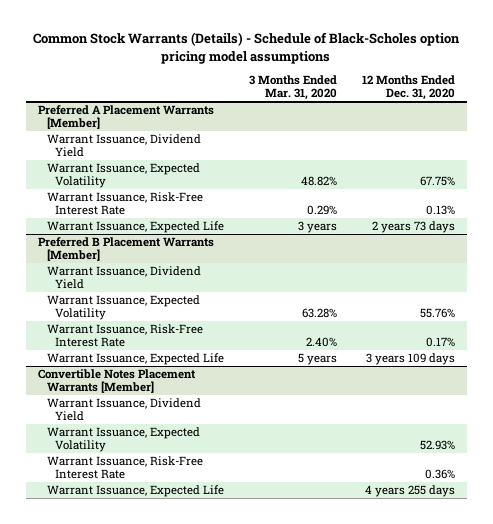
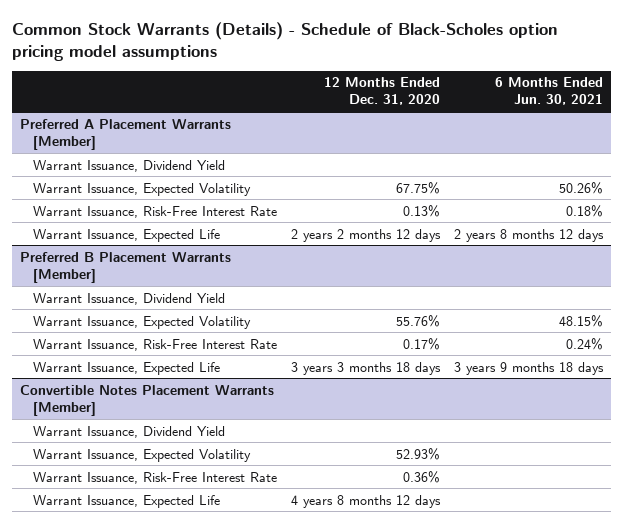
[248,75,337,101] 3 Months Ended Mar. 31, 2020 -> none
none -> [495,77,604,106] 6 Months Ended Jun. 30, 2021
[371,221,455,234] 2 years 73 days -> [291,228,442,242] 2 years 2 months 12 days
[365,353,455,366] 3 years 109 days -> [291,361,442,375] 3 years 3 months 18 days
[364,485,455,498] 4 years 255 days -> [291,494,442,508] 4 years 8 months 12 days

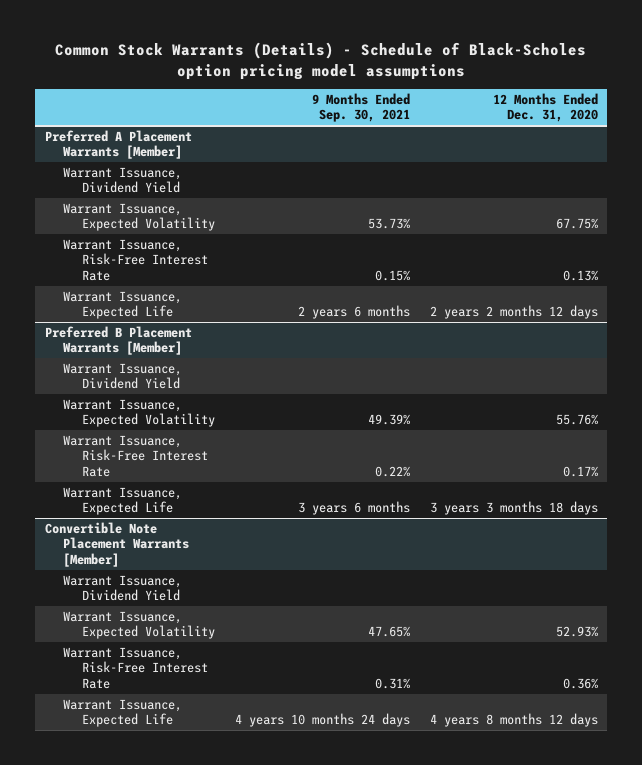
[495,77,604,106] 6 Months Ended Jun. 30, 2021 -> none
none -> [311,92,410,123] 9 Months Ended Sep. 30, 2021
[19,384,274,416] Convertible Notes Placement Warrants [Member] -> [44,522,190,567] Convertible Note Placement Warrants [Member]

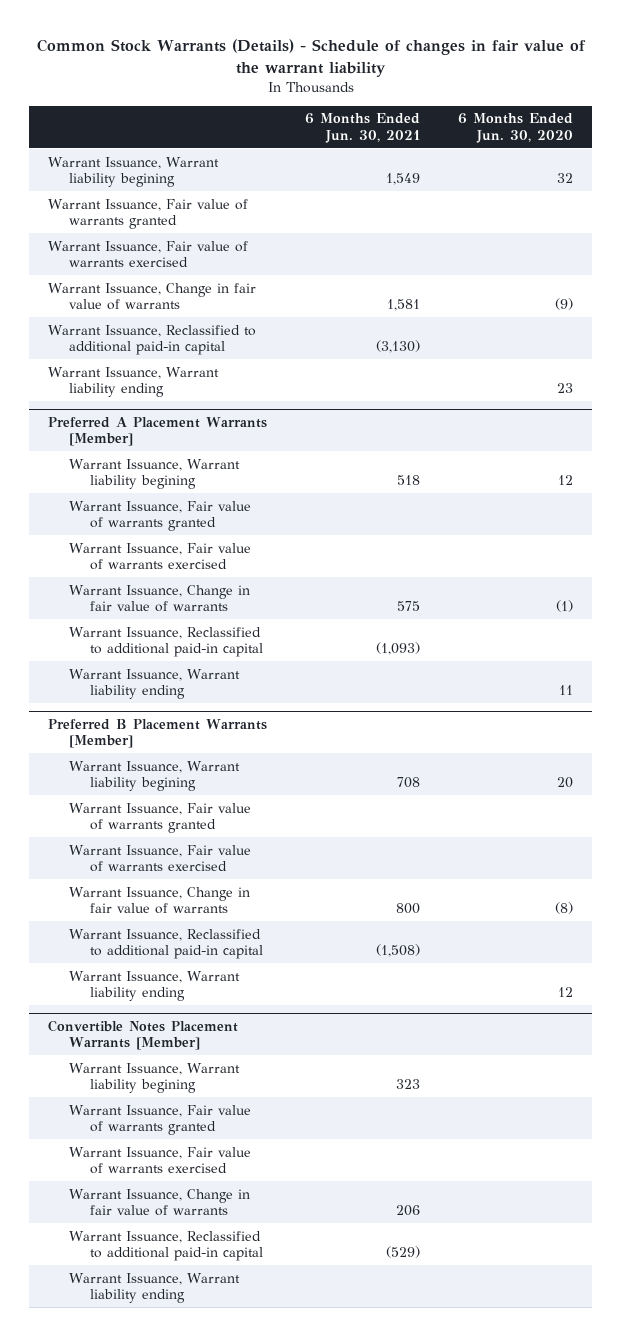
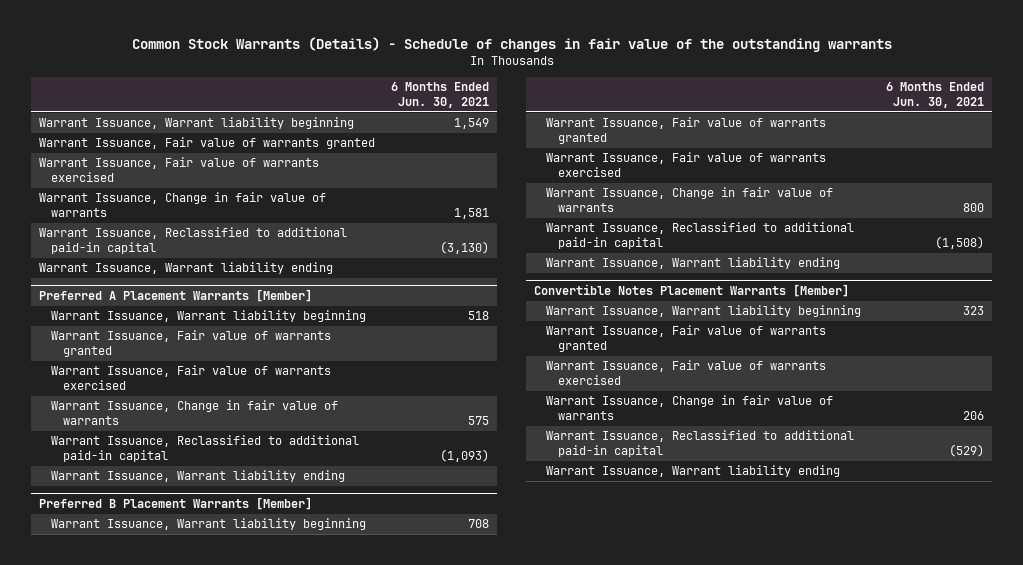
[36,38,586,77] Common Stock Warrants (Details) - Schedule of changes in fair value of the warrant liability -> [131,37,892,53] Common Stock Warrants (Details) - Schedule of changes in fair value of the outstanding warrants
[458,113,574,143] 6 Months Ended Jun. 30, 2020 -> none
[47,156,219,188] Warrant Issuance, Warrant liability begining -> [39,117,355,130] Warrant Issuance, Warrant liability beginning
[69,458,241,490] Warrant Issuance, Warrant liability begining -> [51,310,367,323] Warrant Issuance, Warrant liability beginning
[69,760,241,792] Warrant Issuance, Warrant liability begining -> [51,518,367,531] Warrant Issuance, Warrant liability beginning
[69,1062,241,1094] Warrant Issuance, Warrant liability begining -> [545,305,861,318] Warrant Issuance, Warrant liability beginning

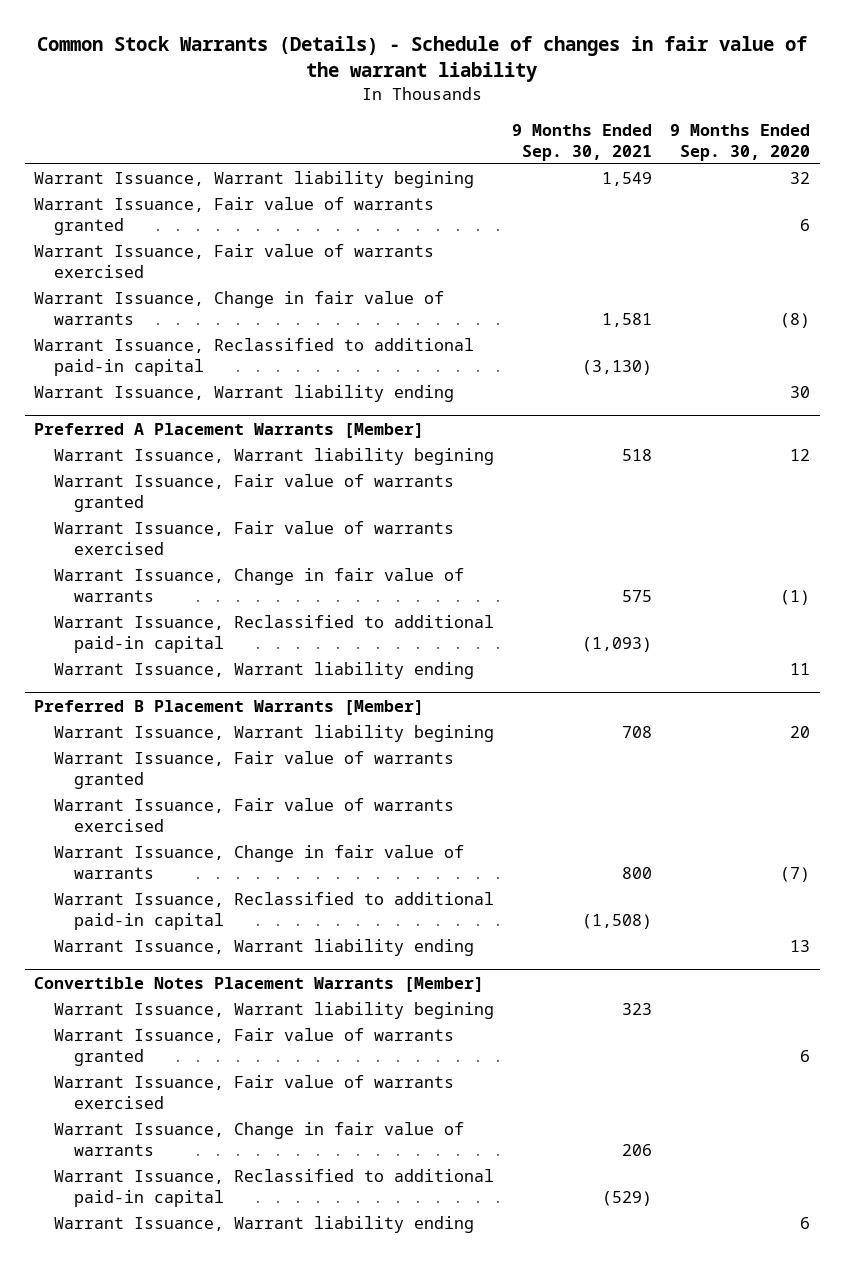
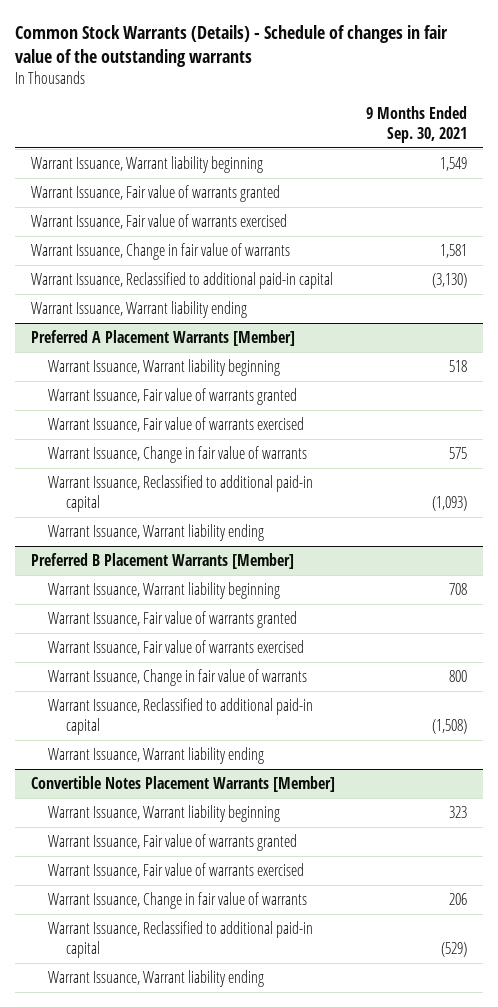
[37,36,809,83] Common Stock Warrants (Details) - Schedule of changes in fair value of the warrant liability -> [15,25,449,67] Common Stock Warrants (Details) - Schedule of changes in fair value of the outstanding warrants
[670,123,811,161] 9 Months Ended Sep. 30, 2020 -> none
[34,171,475,189] Warrant Issuance, Warrant liability begining -> [30,155,263,173] Warrant Issuance, Warrant liability beginning
[54,448,495,466] Warrant Issuance, Warrant liability begining -> [48,358,281,376] Warrant Issuance, Warrant liability beginning
[54,725,495,743] Warrant Issuance, Warrant liability begining -> [48,581,281,599] Warrant Issuance, Warrant liability beginning
[54,1002,495,1020] Warrant Issuance, Warrant liability begining -> [48,804,281,822] Warrant Issuance, Warrant liability beginning

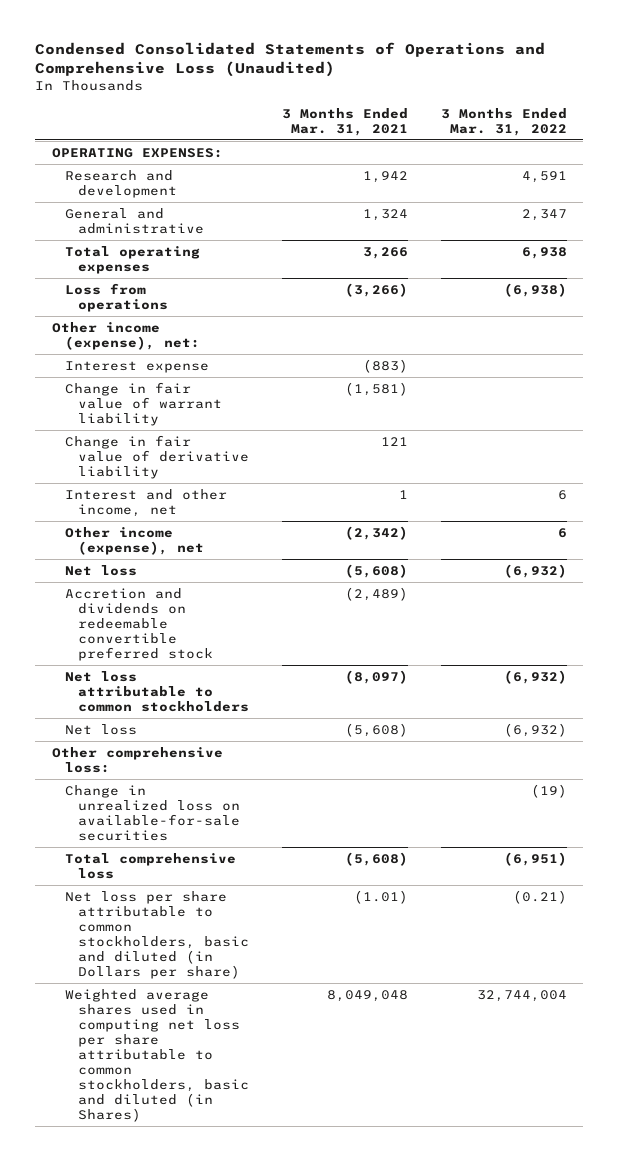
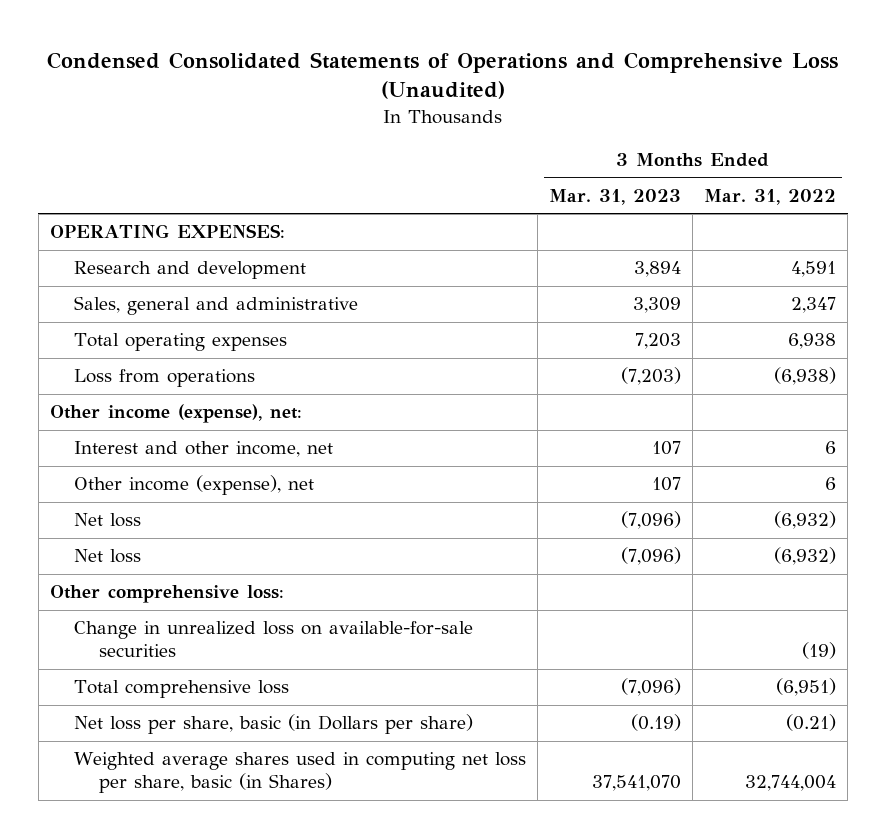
[281,107,408,136] 3 Months Ended Mar. 31, 2021 -> none
none -> [549,188,682,205] Mar. 31, 2023
[64,207,204,234] General and administrative -> [74,296,359,316] Sales, general and administrative
[64,360,209,373] Interest expense -> none
[64,381,222,426] Change in fair value of warrant liability -> none
[64,434,249,479] Change in fair value of derivative liability -> none
[64,587,213,661] Accretion and dividends on redeemable convertible preferred stock -> none
[64,670,249,712] Net loss attributable to common stockholders -> none
[64,890,249,979] Net loss per share attributable to common stockholders, basic and diluted (in Dollars per share) -> [74,714,474,735] Net loss per share, basic (in Dollars per share)
[64,988,249,1122] Weighted average shares used in computing net loss per share attributable to common stockholders, basic and diluted (in Shares) -> [74,752,527,794] Weighted average shares used in computing net loss per share, basic (in Shares)

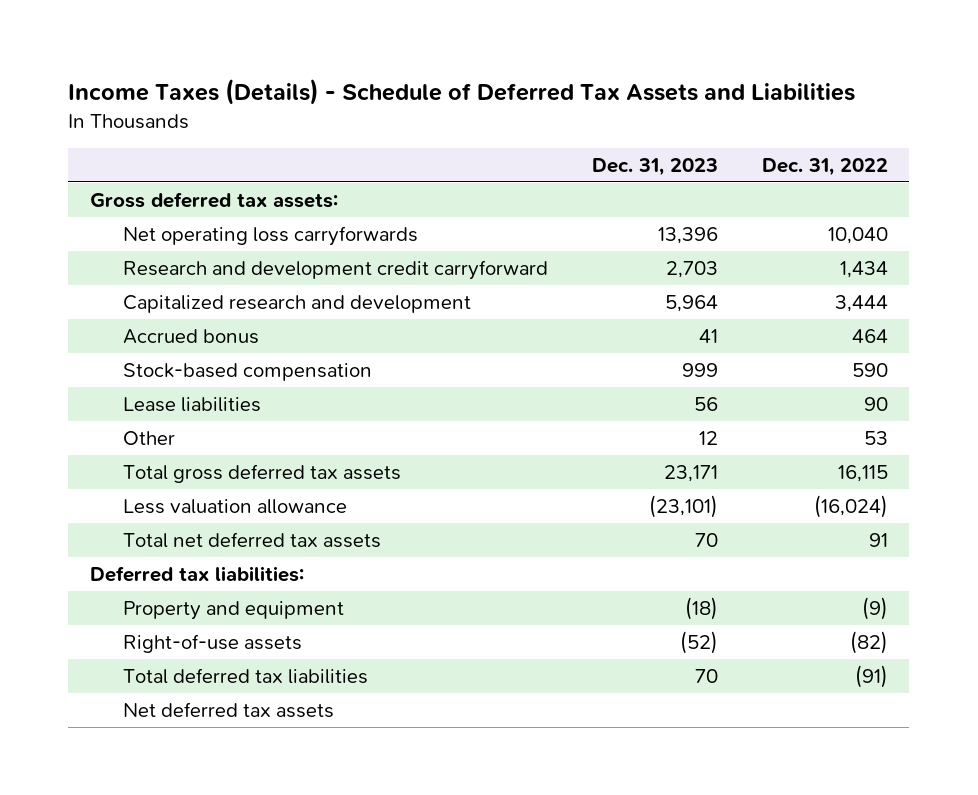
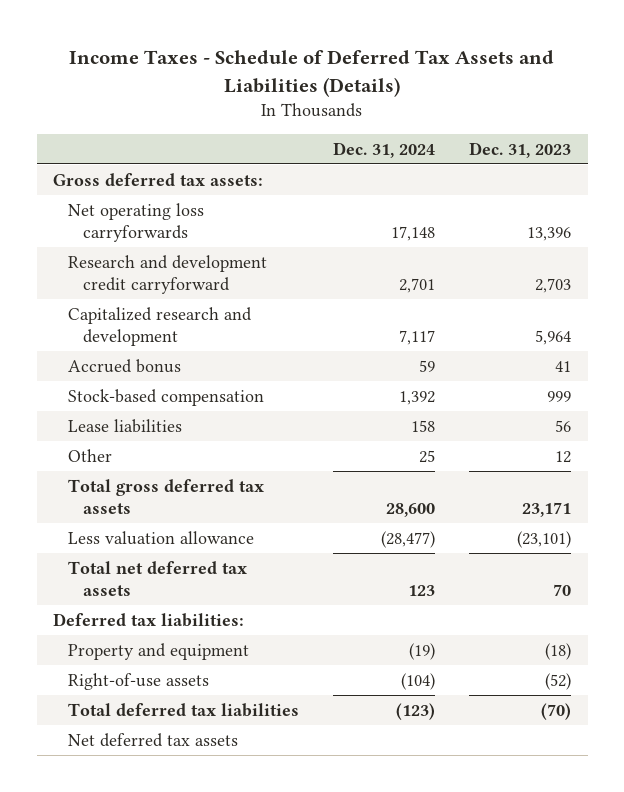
[68,78,856,105] Income Taxes (Details) - Schedule of Deferred Tax Assets and Liabilities -> [69,50,555,97] Income Taxes - Schedule of Deferred Tax Assets and Liabilities (Details)
[761,157,888,176] Dec. 31, 2022 -> none
none -> [333,141,436,158] Dec. 31, 2024
[694,668,718,683] 70 -> [540,702,571,720] (70)

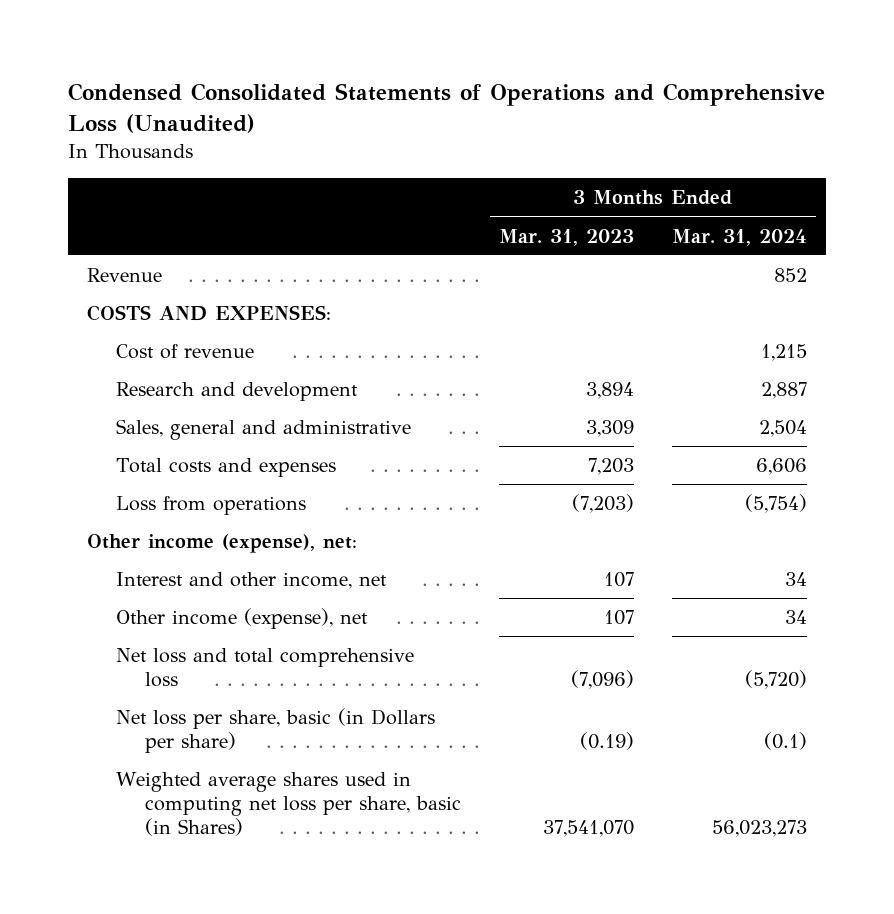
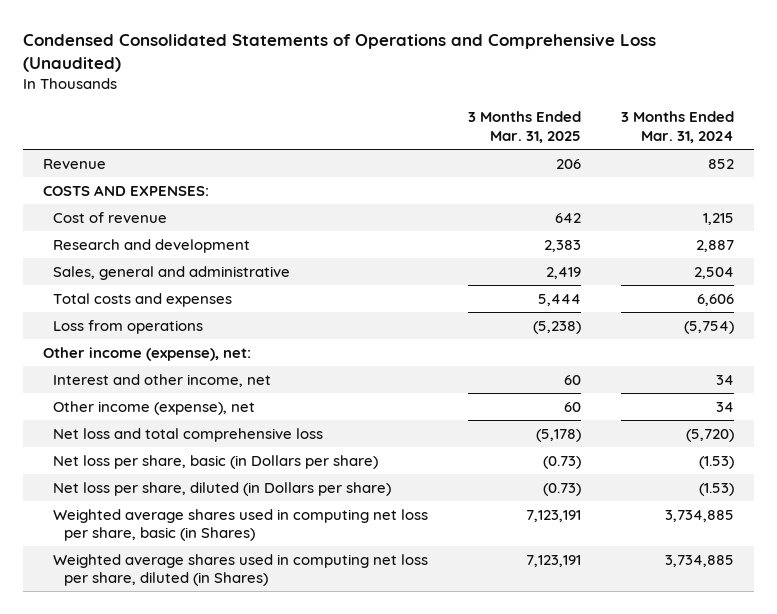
[498,228,634,246] Mar. 31, 2023 -> none
none -> [467,111,581,143] 3 Months Ended Mar. 31, 2025
[763,731,807,750] (0.1) -> [698,455,734,469] (1.53)
none -> [53,481,392,496] Net loss per share, diluted (in Dollars per share)
[711,819,807,837] 56,023,273 -> [664,509,734,522] 3,734,885
none -> [53,553,429,587] Weighted average shares used in computing net loss per share, diluted (in Shares)

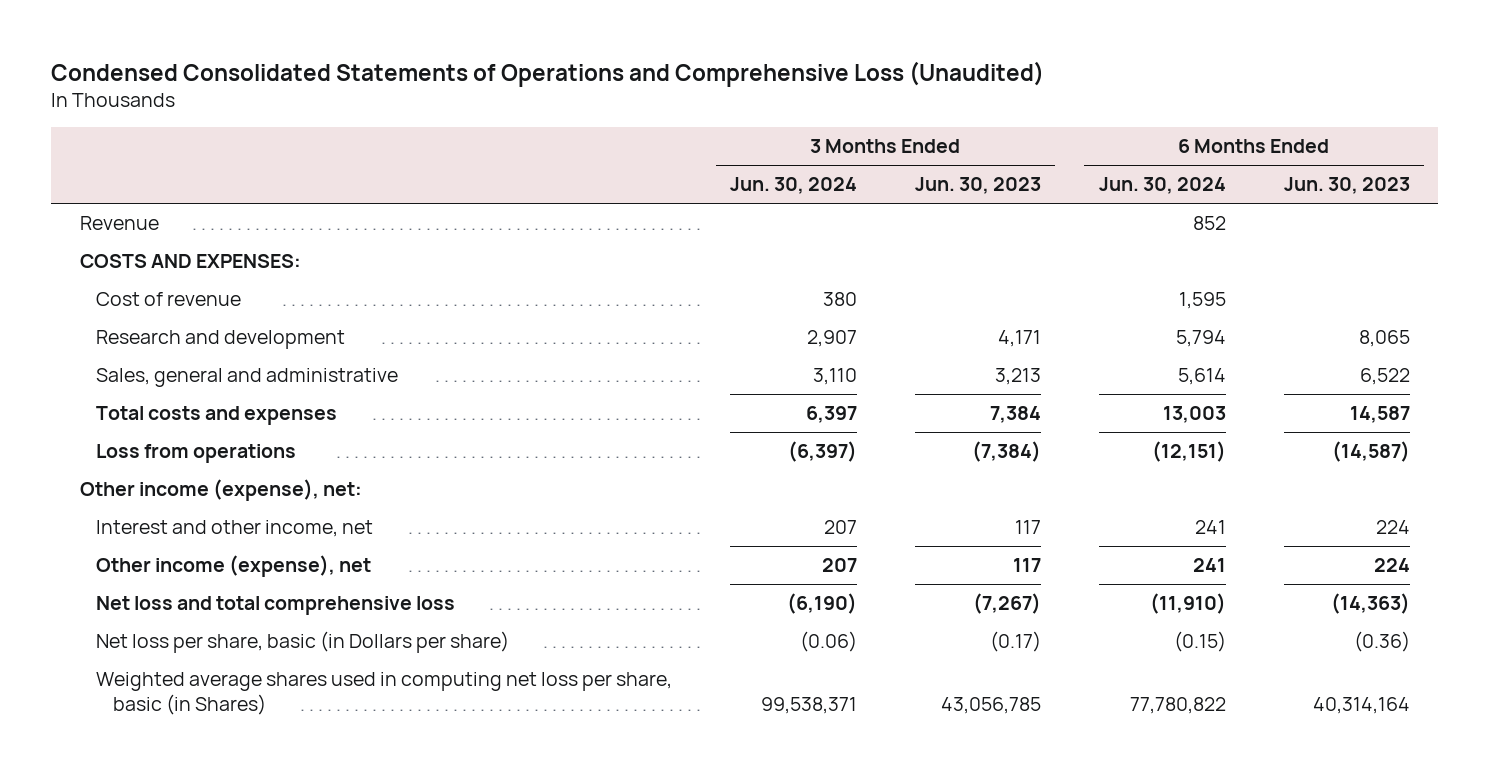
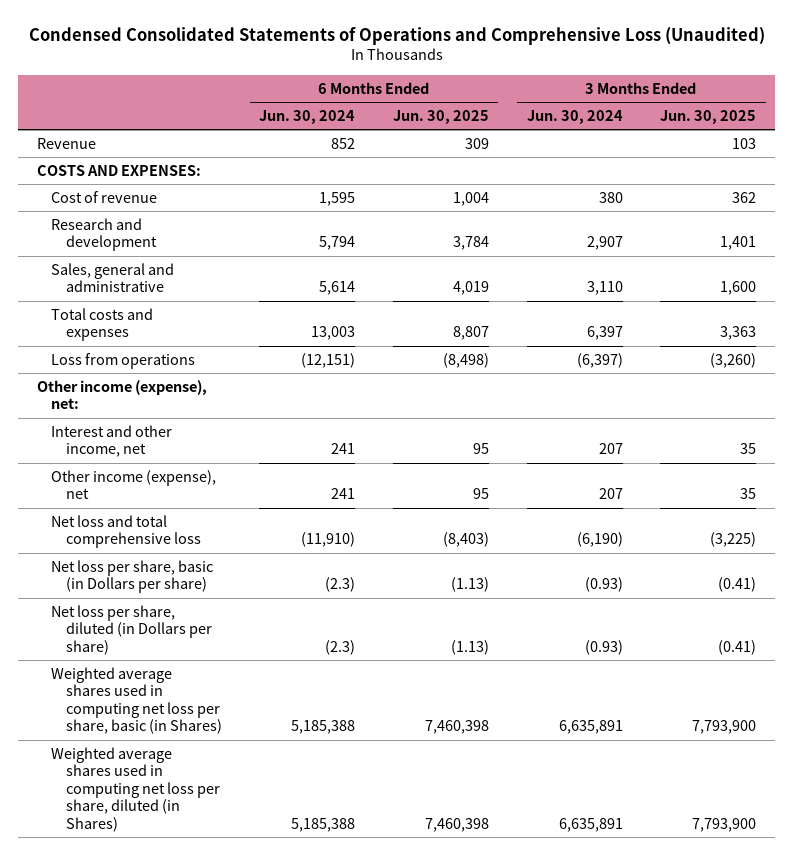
[914,177,1041,195] Jun. 30, 2023 -> none
[1283,177,1410,195] Jun. 30, 2023 -> none
none -> [393,110,490,125] Jun. 30, 2025
none -> [660,110,757,125] Jun. 30, 2025
[800,631,858,653] (0.06) -> [584,577,623,593] (0.93)
[1173,631,1226,653] (0.15) -> [325,577,356,593] (2.3)
none -> [51,604,212,655] Net loss per share, diluted (in Dollars per share)
[761,696,858,714] 99,538,371 -> [558,720,623,735] 6,635,891
[1129,696,1226,714] 77,780,822 -> [291,720,356,735] 5,185,388
none -> [51,746,220,832] Weighted average shares used in computing net loss per share, diluted (in Shares)

